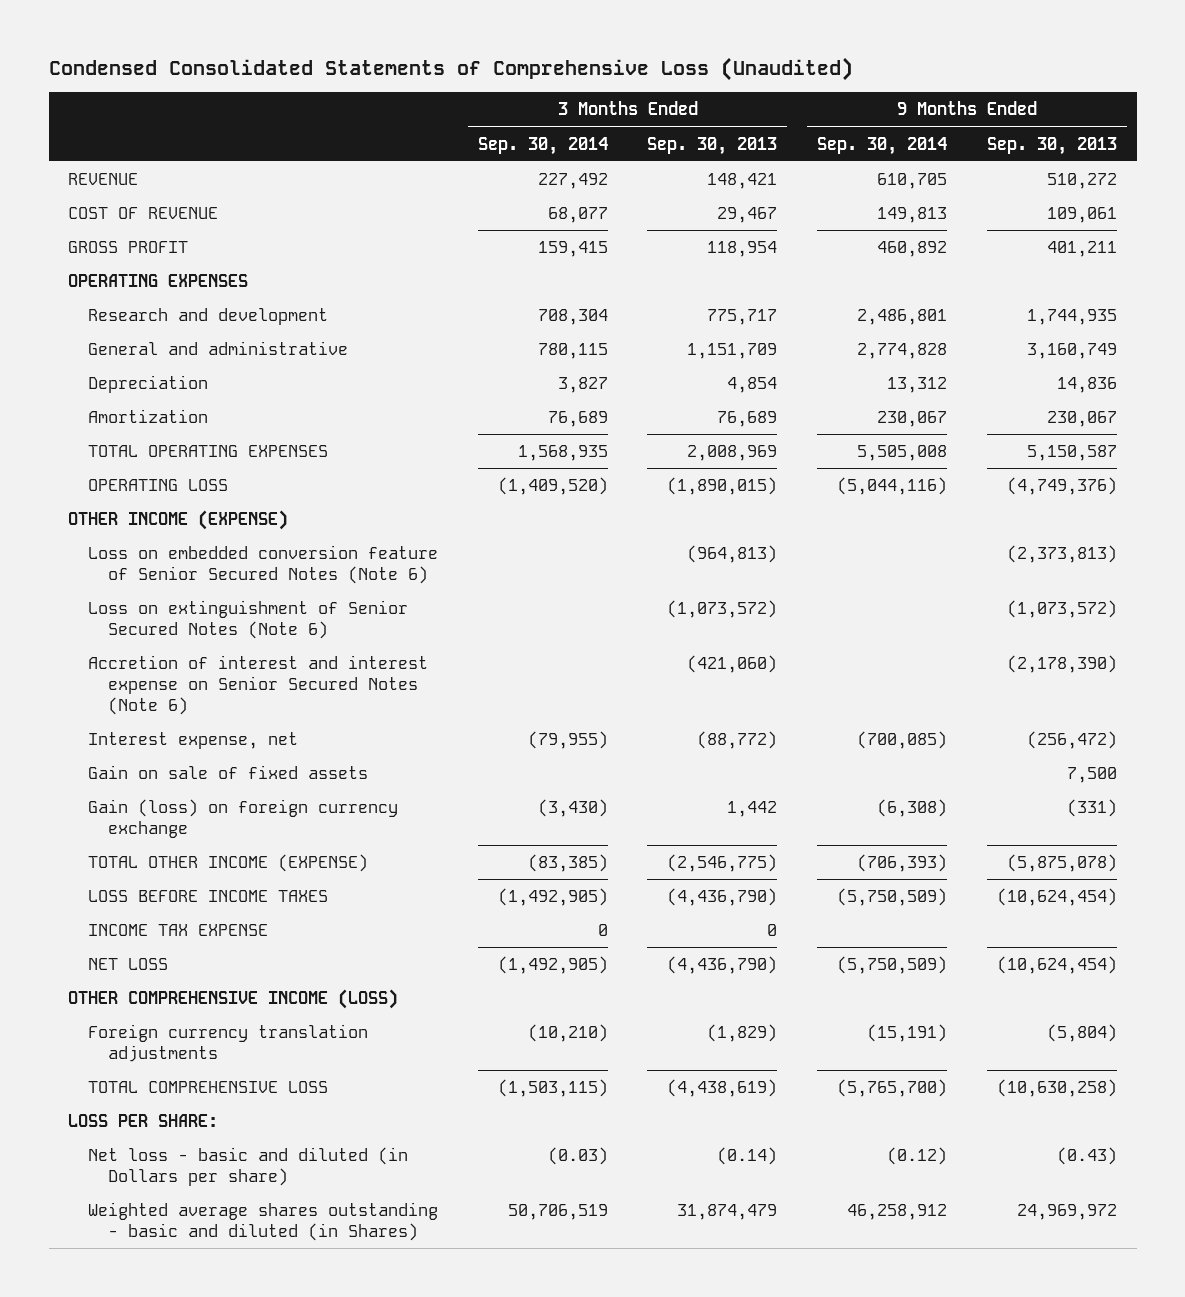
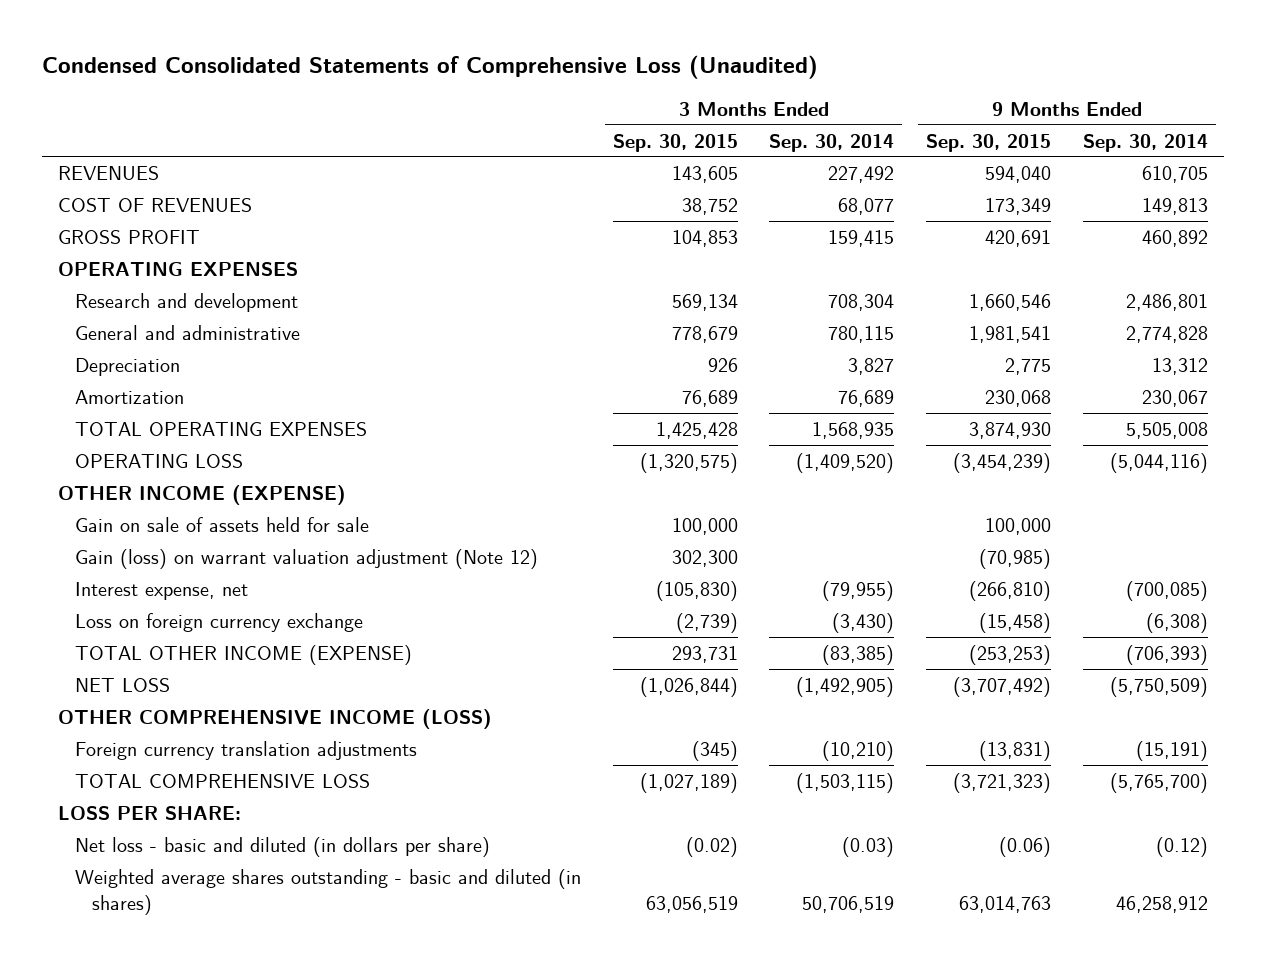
[647,136,778,155] Sep. 30, 2013 -> none
[986,136,1117,155] Sep. 30, 2013 -> none
none -> [612,133,738,152] Sep. 30, 2015
none -> [926,133,1052,152] Sep. 30, 2015
[68,173,139,186] REVENUE -> [57,165,159,180] REVENUES
[68,207,219,220] COST OF REVENUE -> [57,197,252,212] COST OF REVENUES
[88,545,439,585] Loss on embedded conversion feature of Senior Secured Notes (Note 6) -> none
[88,600,409,640] Loss on extinguishment of Senior Secured Notes (Note 6) -> none
[88,655,429,716] Accretion of interest and interest expense on Senior Secured Notes (Note 6) -> none
none -> [75,516,370,532] Gain on sale of assets held for sale
none -> [75,548,539,569] Gain (loss) on warrant valuation adjustment (Note 12)
[88,765,369,780] Gain on sale of fixed assets -> none
[88,799,399,839] Gain (loss) on foreign currency exchange -> [75,612,364,632] Loss on foreign currency exchange
[88,890,329,903] LOSS BEFORE INCOME TAXES -> none
[88,924,269,937] INCOME TAX EXPENSE -> none
[88,1147,409,1187] Net loss - basic and diluted (in Dollars per share) -> [75,836,491,857] Net loss - basic and diluted (in dollars per share)
[88,1202,439,1242] Weighted average shares outstanding - basic and diluted (in Shares) -> [75,868,582,915] Weighted average shares outstanding - basic and diluted (in shares)

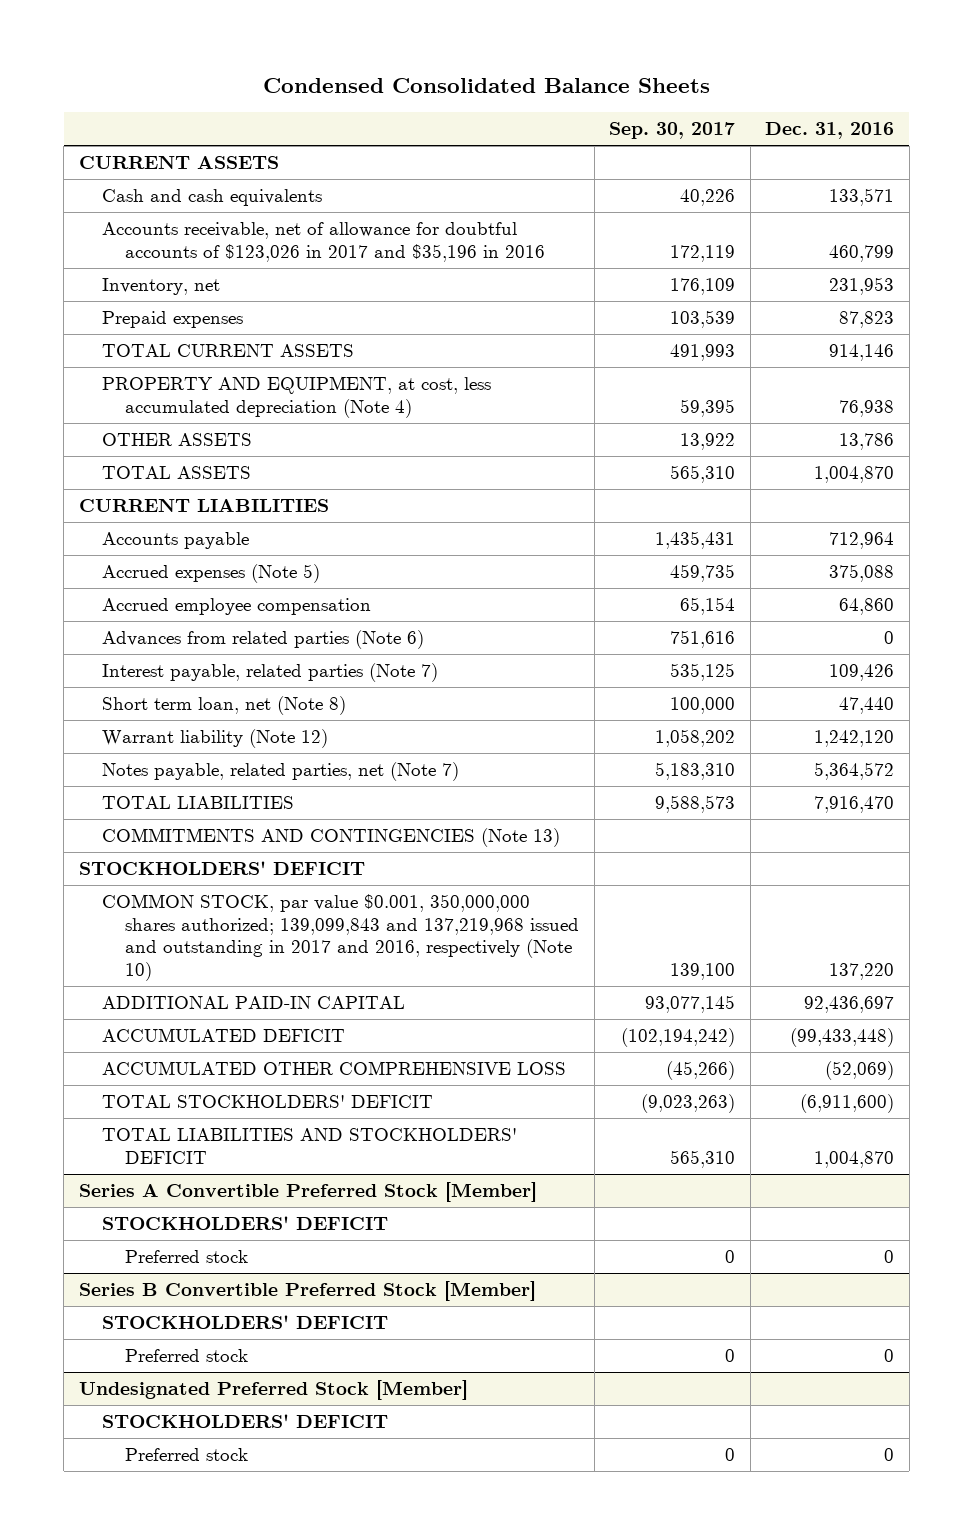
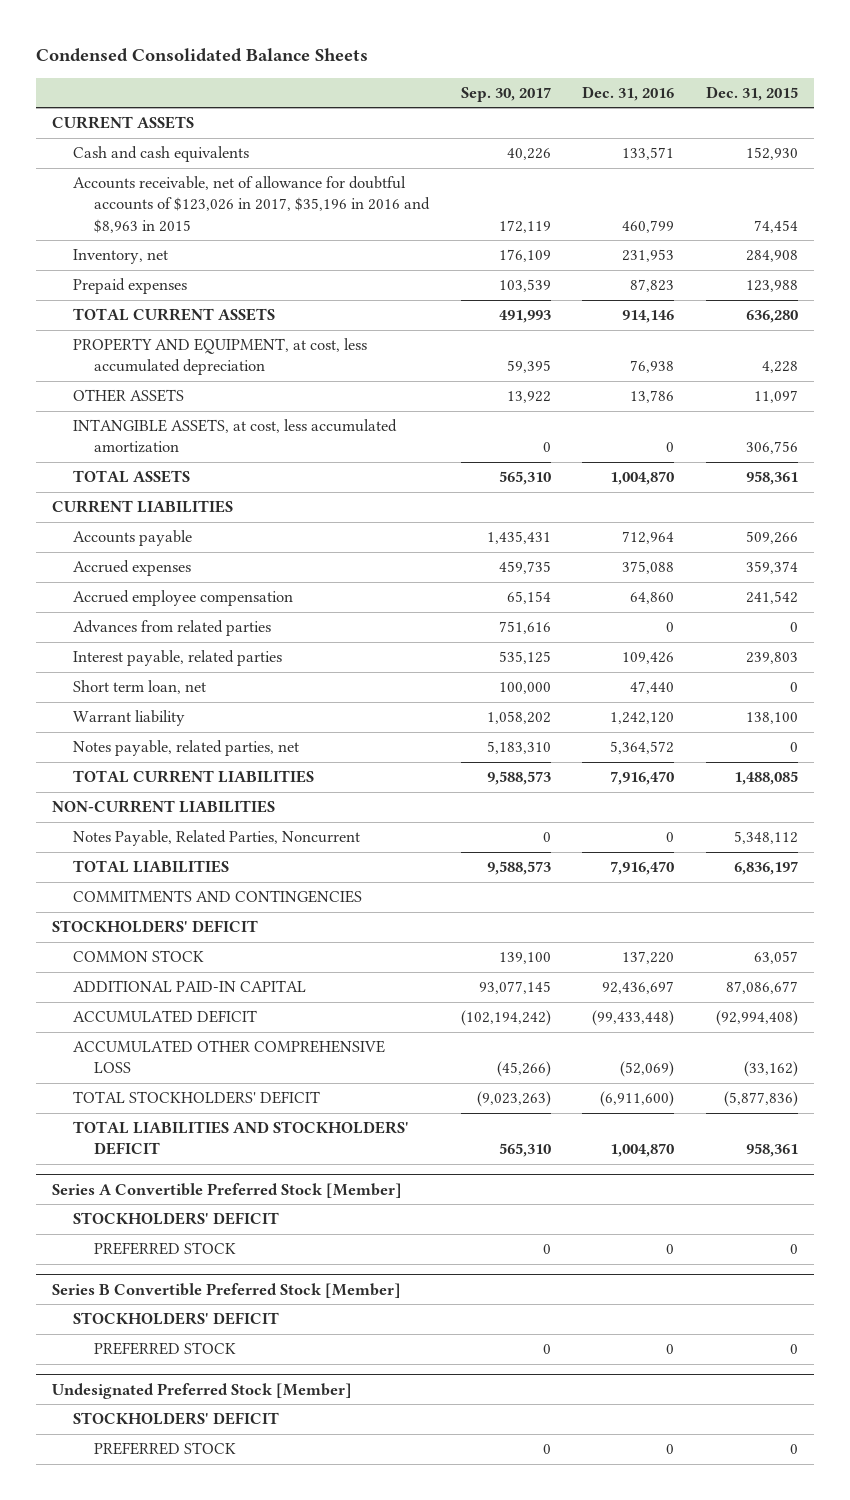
none -> [706,85,799,101] Dec. 31, 2015
[102,222,546,262] Accounts receivable, net of allowance for doubtful accounts of $123,026 in 2017 and $35,196 in 2016 -> [72,176,430,233] Accounts receivable, net of allowance for doubtful accounts of $123,026 in 2017, $35,196 in 2016 and $8,963 in 2015
[102,376,492,418] PROPERTY AND EQUIPMENT, at cost, less accumulated depreciation (Note 4) -> [72,338,367,376] PROPERTY AND EQUIPMENT, at cost, less accumulated depreciation
none -> [72,419,397,454] INTANGIBLE ASSETS, at cost, less accumulated amortization
[102,564,321,584] Accrued expenses (Note 5) -> [72,560,191,577] Accrued expenses
[102,630,425,650] Advances from related parties (Note 6) -> [72,620,271,637] Advances from related parties
[102,663,439,683] Interest payable, related parties (Note 7) -> [72,650,282,667] Interest payable, related parties
[102,696,347,716] Short term loan, net (Note 8) -> [72,680,206,695] Short term loan, net
[102,729,329,749] Warrant liability (Note 12) -> [72,710,185,727] Warrant liability
[102,762,460,782] Notes payable, related parties, net (Note 7) -> [72,740,299,757] Notes payable, related parties, net
none -> [72,770,314,784] TOTAL CURRENT LIABILITIES
none -> [51,800,275,814] NON-CURRENT LIABILITIES
none -> [72,830,360,847] Notes Payable, Related Parties, Noncurrent
[102,828,561,848] COMMITMENTS AND CONTINGENCIES (Note 13) -> [72,890,362,904] COMMITMENTS AND CONTINGENCIES
[102,894,580,982] COMMON STOCK, par value $0.001, 350,000,000 shares authorized; 139,099,843 and 137,219,968 issued and outstanding in 2017 and 2016, respectively (Note 10) -> [72,950,204,963] COMMON STOCK
[125,1250,249,1264] Preferred stock -> [93,1242,236,1256] PREFERRED STOCK
[125,1349,249,1363] Preferred stock -> [93,1342,236,1356] PREFERRED STOCK
[125,1448,249,1462] Preferred stock -> [93,1442,236,1456] PREFERRED STOCK

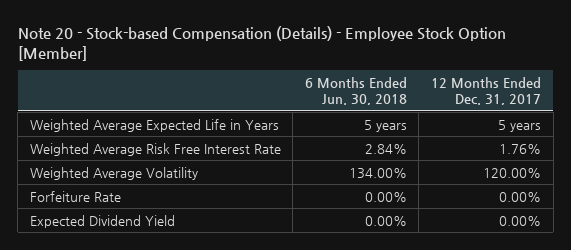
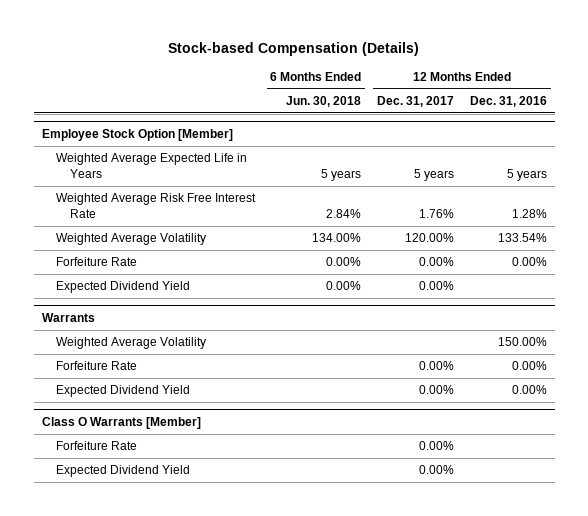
[17,25,506,61] Note 20 - Stock-based Compensation (Details) - Employee Stock Option [Member] -> [168,41,420,56] Stock-based Compensation (Details)
none -> [469,96,547,108] Dec. 31, 2016
none -> [41,129,233,142] Employee Stock Option [Member]
none -> [41,313,95,323] Warrants
none -> [55,337,206,350] Weighted Average Volatility
none -> [55,361,137,371] Forfeiture Rate
none -> [55,385,190,398] Expected Dividend Yield
none -> [41,417,201,430] Class O Warrants [Member]
none -> [55,441,137,451] Forfeiture Rate
none -> [55,465,190,478] Expected Dividend Yield

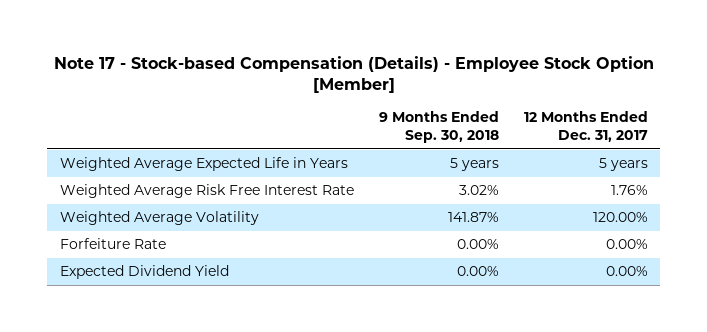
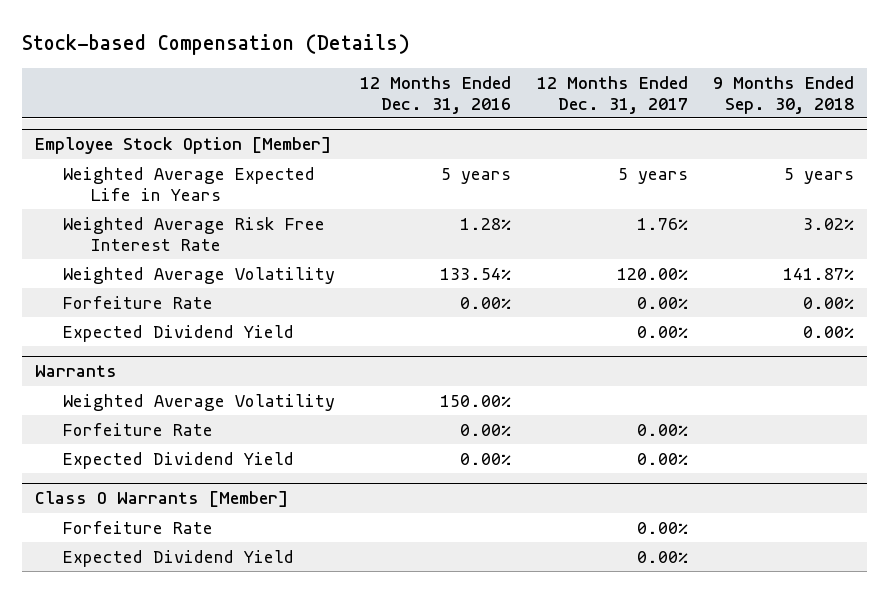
[53,55,654,94] Note 17 - Stock-based Compensation (Details) - Employee Stock Option [Member] -> [21,33,410,55] Stock-based Compensation (Details)
none -> [360,75,512,114] 12 Months Ended Dec. 31, 2016
none -> [34,137,331,155] Employee Stock Option [Member]
none -> [34,365,117,378] Warrants
none -> [62,393,335,411] Weighted Average Volatility
none -> [62,422,213,436] Forfeiture Rate
none -> [62,451,294,469] Expected Dividend Yield
none -> [34,491,288,508] Class O Warrants [Member]
none -> [62,520,213,534] Forfeiture Rate
none -> [62,549,294,567] Expected Dividend Yield

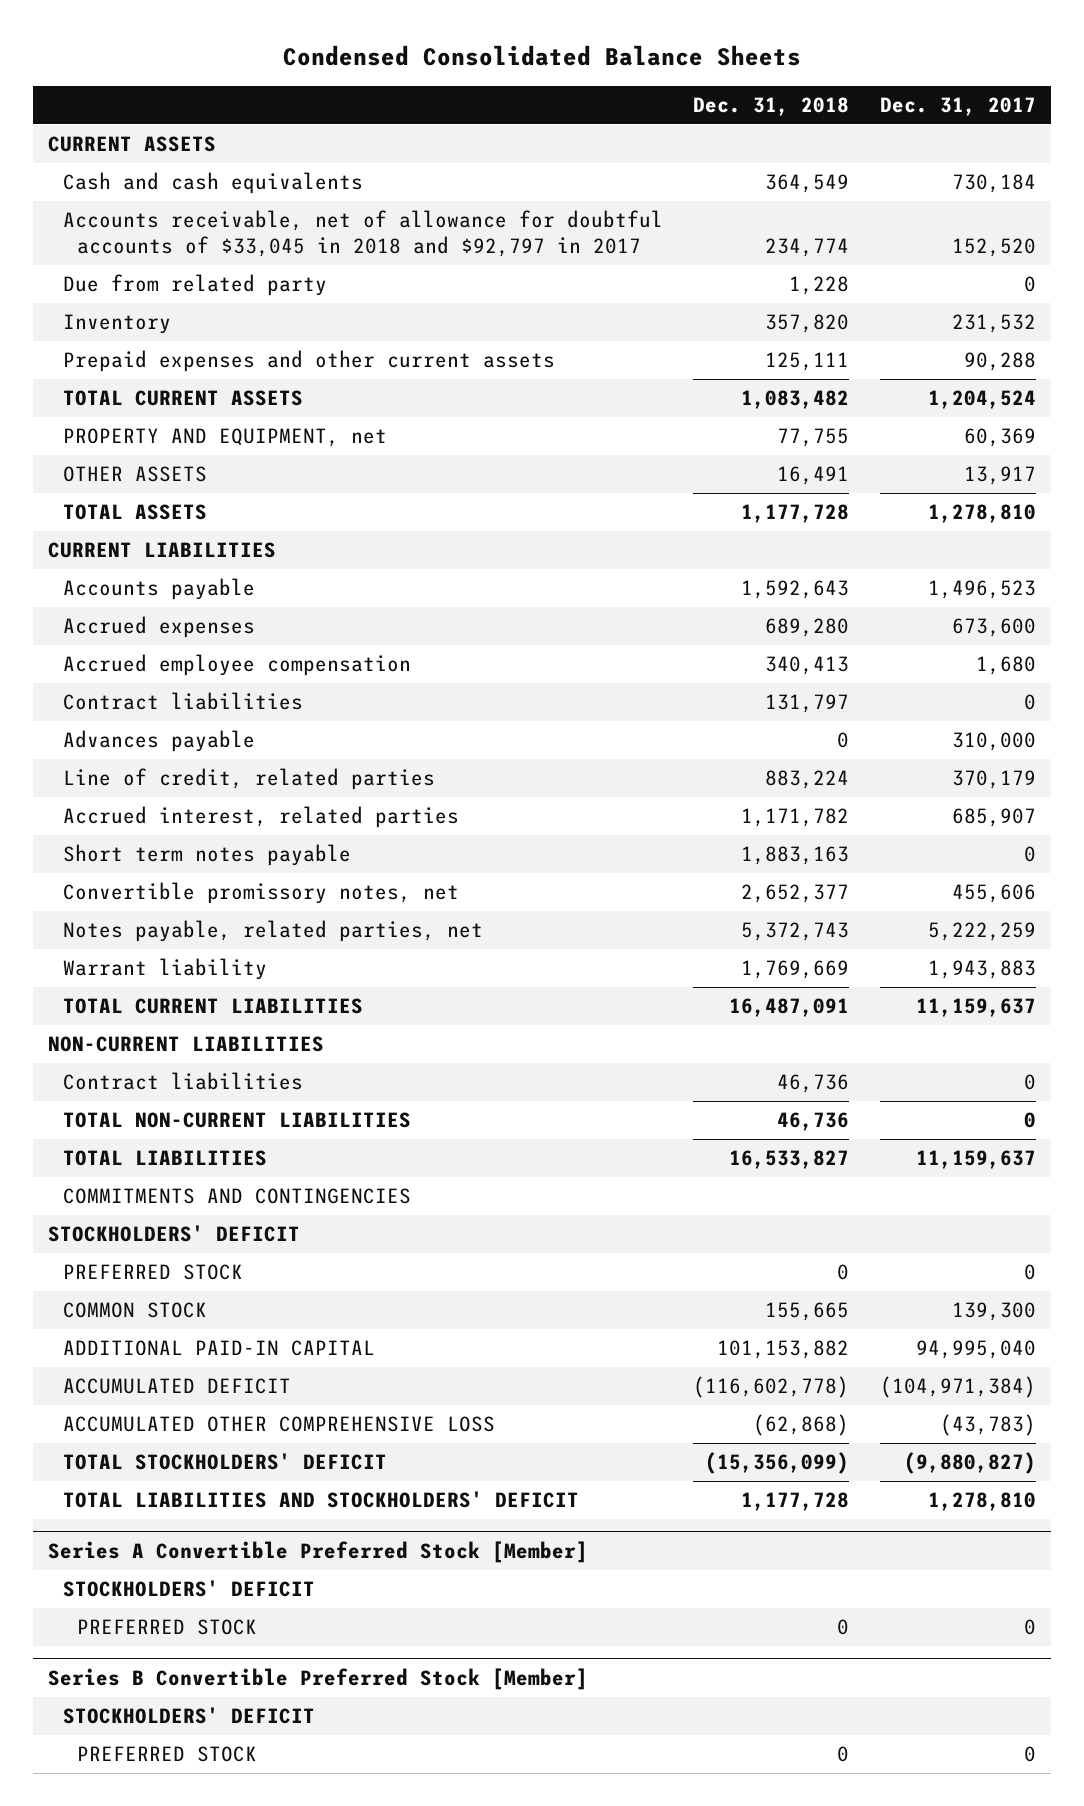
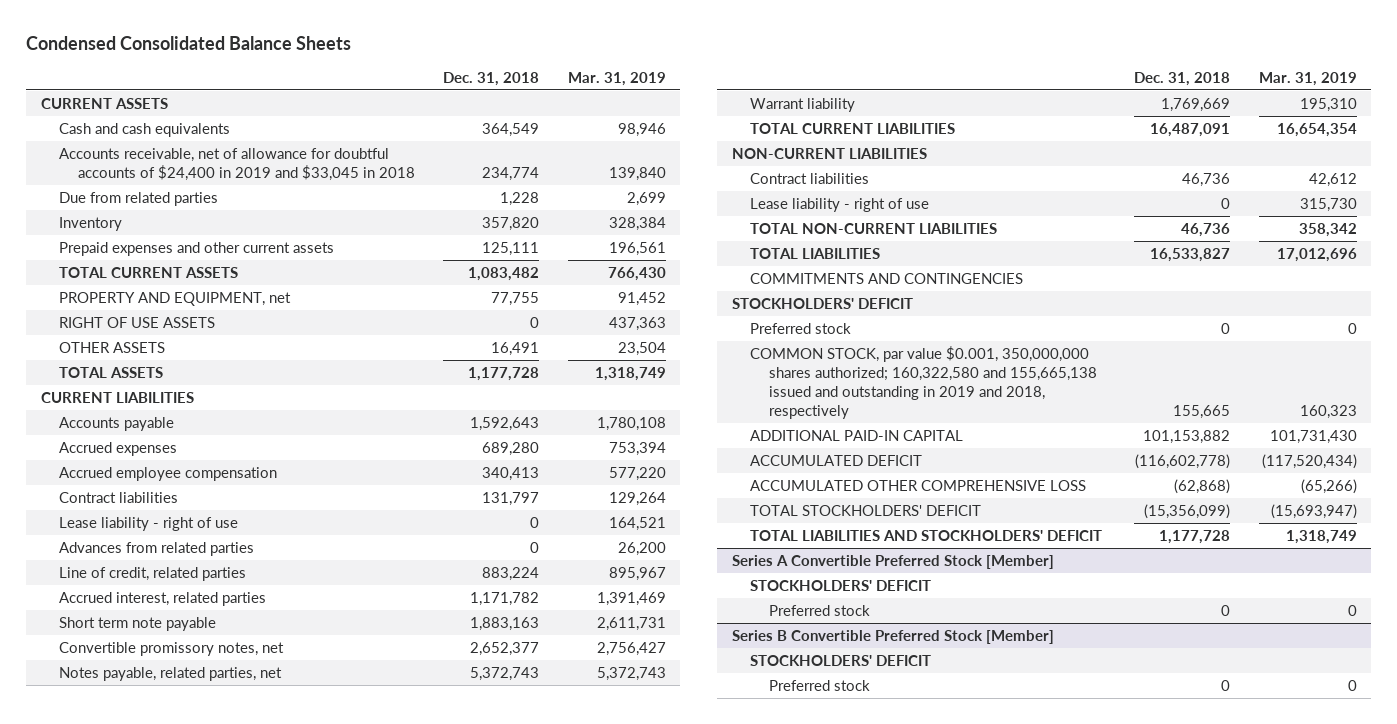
[880,96,1037,116] Dec. 31, 2017 -> none
none -> [567,71,666,86] Mar. 31, 2019
[62,210,663,257] Accounts receivable, net of allowance for doubtful accounts of $33,045 in 2018 and $92,797 in 2017 -> [59,147,416,181] Accounts receivable, net of allowance for doubtful accounts of $24,400 in 2019 and $33,045 in 2018
[62,274,327,297] Due from related party -> [59,191,219,206] Due from related parties
none -> [59,316,216,328] RIGHT OF USE ASSETS
none -> [59,516,239,531] Lease liability - right of use
[62,730,255,753] Advances payable -> [59,541,255,556] Advances from related parties
[62,844,351,867] Short term notes payable -> [59,616,217,631] Short term note payable
none -> [750,197,930,212] Lease liability - right of use
[62,1264,243,1281] PREFERRED STOCK -> [750,322,852,334] Preferred stock
[62,1302,207,1319] COMMON STOCK -> [750,345,1098,419] COMMON STOCK, par value $0.001, 350,000,000 shares authorized; 160,322,580 and 155,665,138 issued and outstanding in 2019 and 2018, respectively
[77,1619,258,1636] PREFERRED STOCK -> [769,604,871,616] Preferred stock
[77,1746,258,1763] PREFERRED STOCK -> [769,679,871,691] Preferred stock

